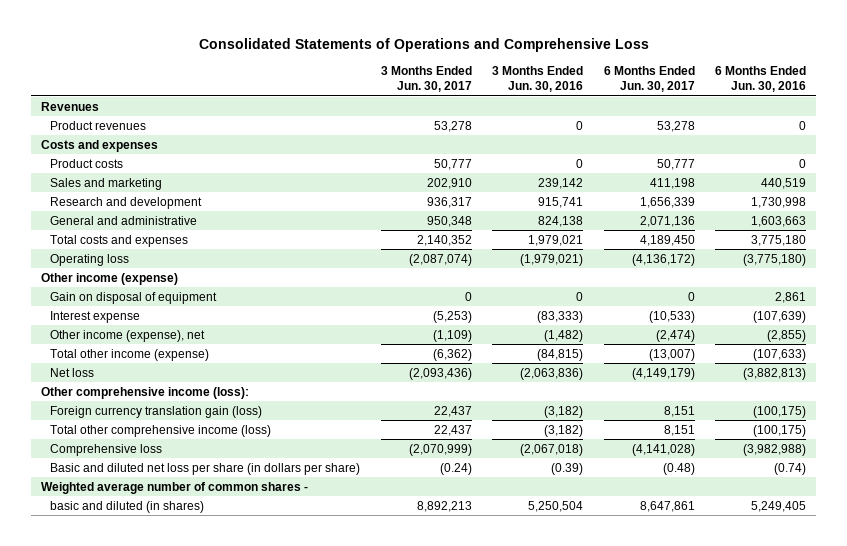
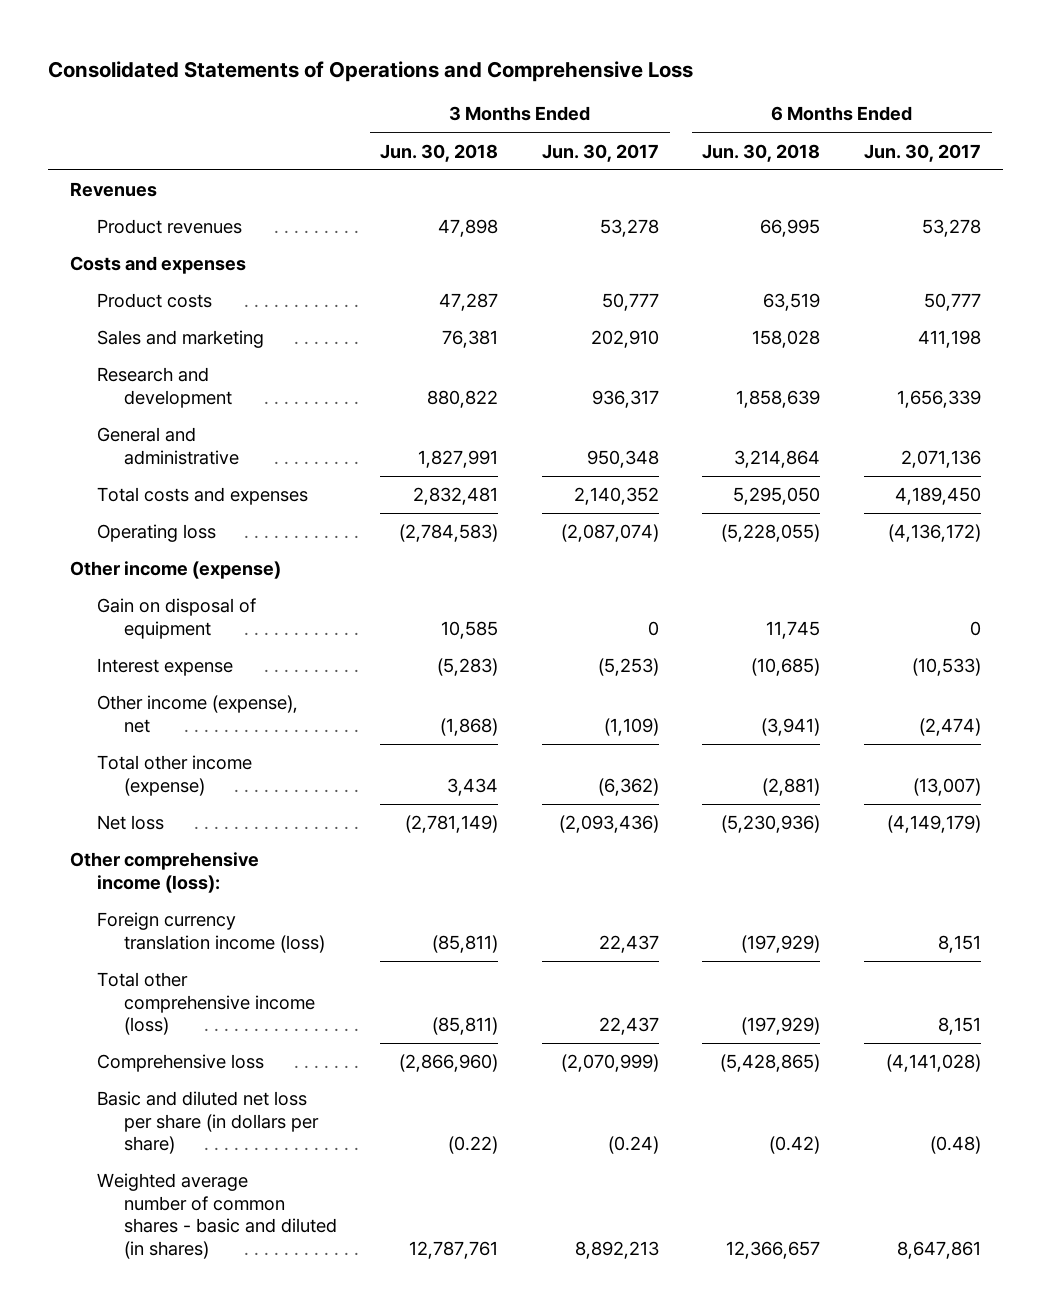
[492,66,584,93] 3 Months Ended Jun. 30, 2016 -> none
[715,66,807,93] 6 Months Ended Jun. 30, 2016 -> none
none -> [380,143,499,162] Jun. 30, 2018
none -> [702,143,821,162] Jun. 30, 2018
[50,405,263,418] Foreign currency translation gain (loss) -> [97,912,325,953] Foreign currency translation income (loss)
[41,481,309,494] Weighted average number of common shares - -> none
[50,500,205,513] basic and diluted (in shares) -> [97,1173,337,1259] Weighted average number of common shares - basic and diluted (in shares)

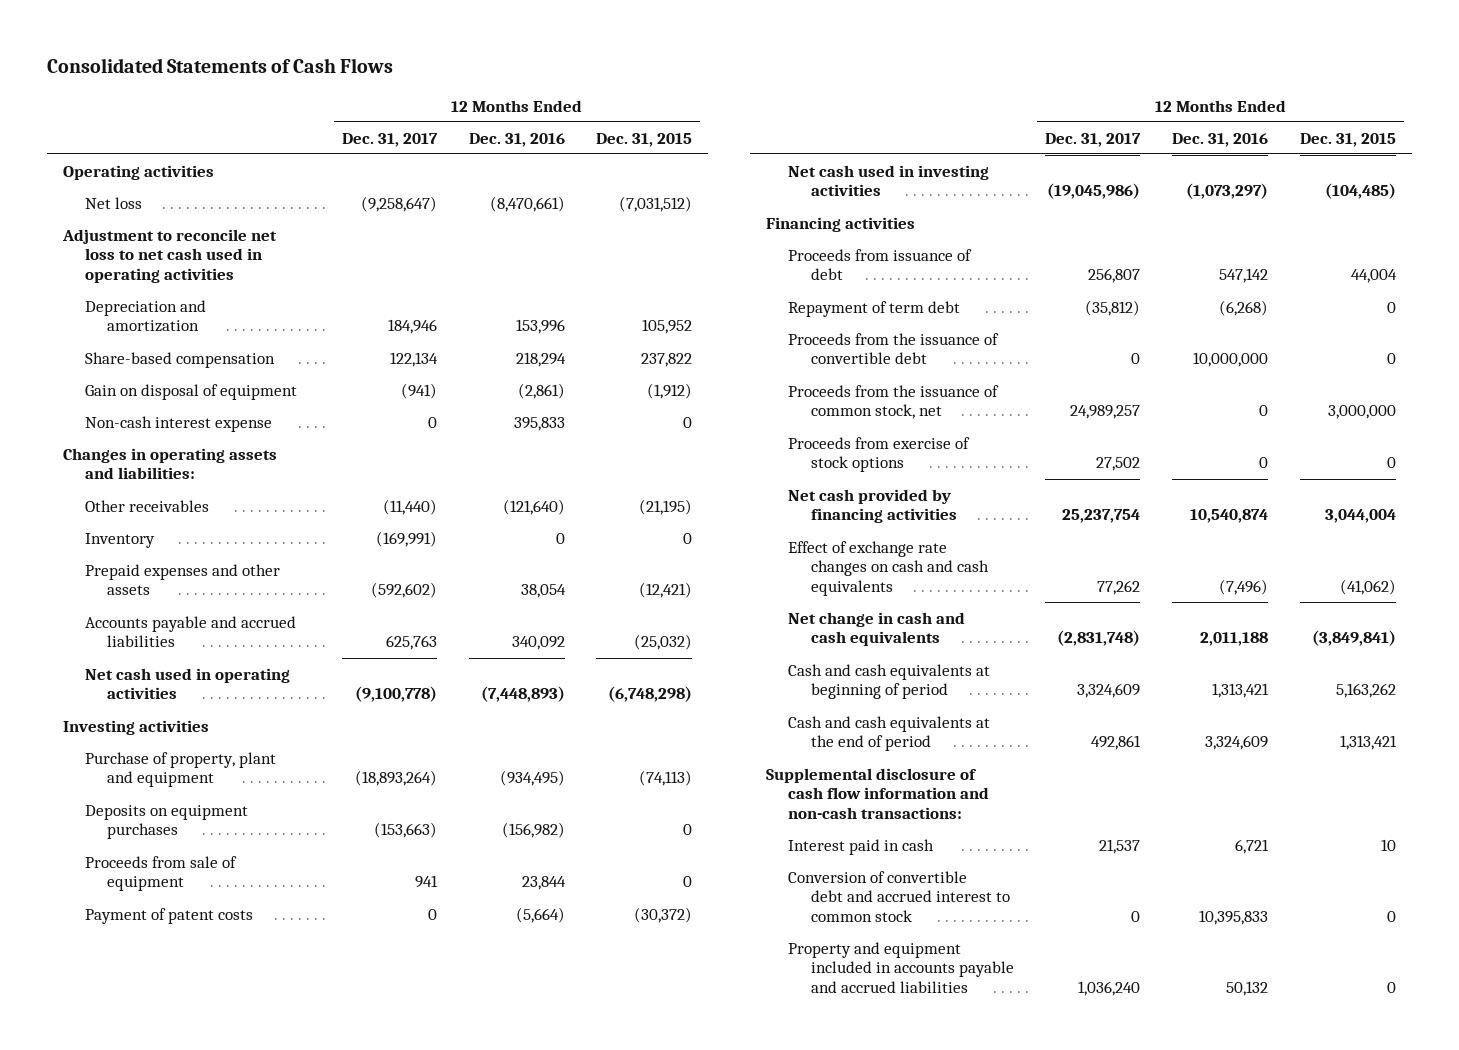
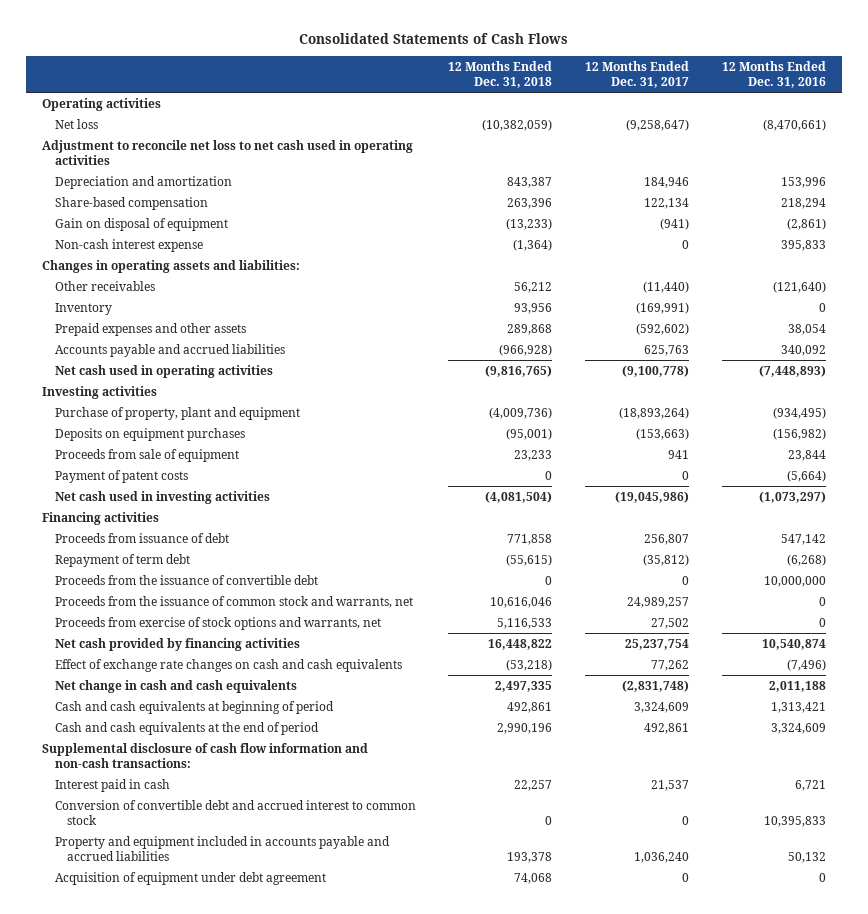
[596,132,693,147] Dec. 31, 2015 -> none
none -> [448,60,553,89] 12 Months Ended Dec. 31, 2018
[788,384,1000,420] Proceeds from the issuance of common stock, net -> [54,595,413,608] Proceeds from the issuance of common stock and warrants, net
[788,436,971,473] Proceeds from exercise of stock options -> [54,616,381,630] Proceeds from exercise of stock options and warrants, net
none -> [54,871,326,885] Acquisition of equipment under debt agreement

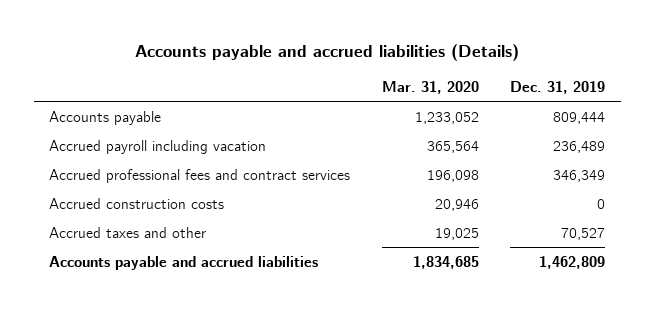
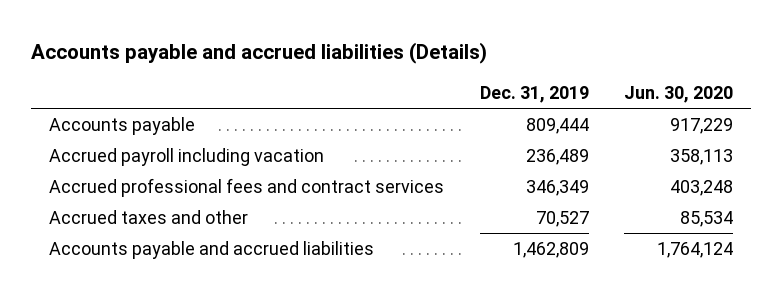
[381,80,479,94] Mar. 31, 2020 -> none
none -> [624,86,734,104] Jun. 30, 2020
[49,197,225,209] Accrued construction costs -> none

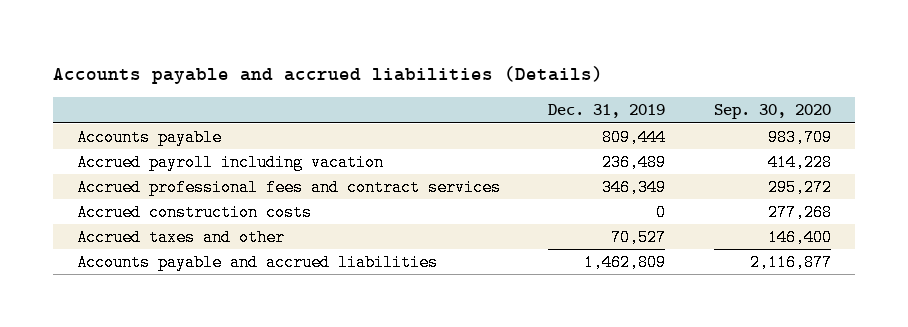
[624,86,734,104] Jun. 30, 2020 -> none
none -> [713,104,831,120] Sep. 30, 2020
none -> [76,203,312,221] Accrued construction costs

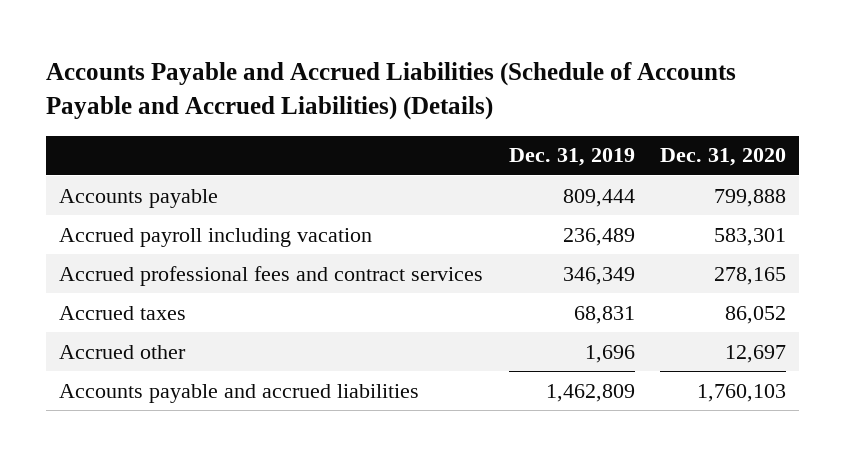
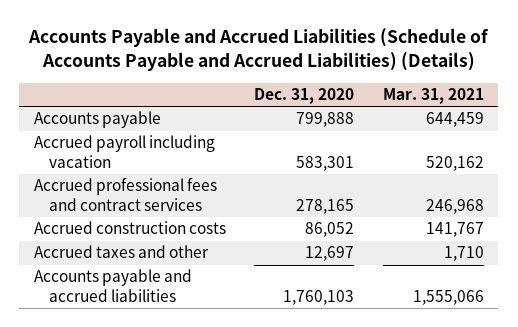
[508,148,635,167] Dec. 31, 2019 -> none
none -> [382,87,484,104] Mar. 31, 2021
[59,305,187,320] Accrued taxes -> [33,221,226,235] Accrued construction costs
[59,344,187,359] Accrued other -> [33,245,209,259] Accrued taxes and other

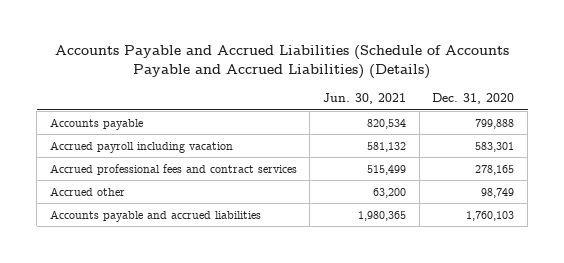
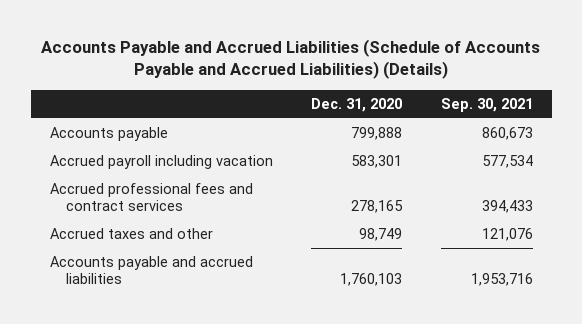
[323,93,407,105] Jun. 30, 2021 -> none
none -> [440,97,533,112] Sep. 30, 2021
[49,186,125,196] Accrued other -> [49,228,213,240] Accrued taxes and other

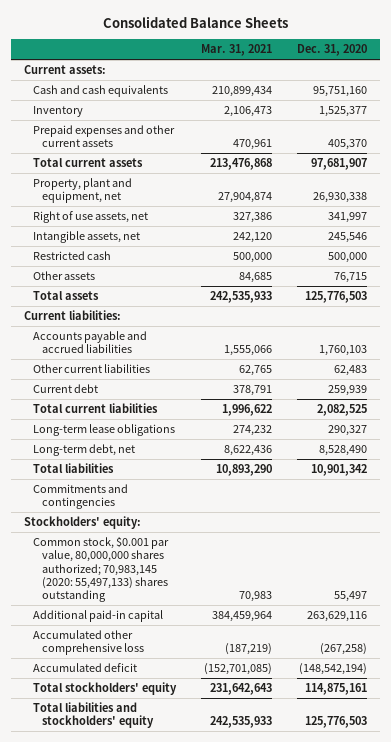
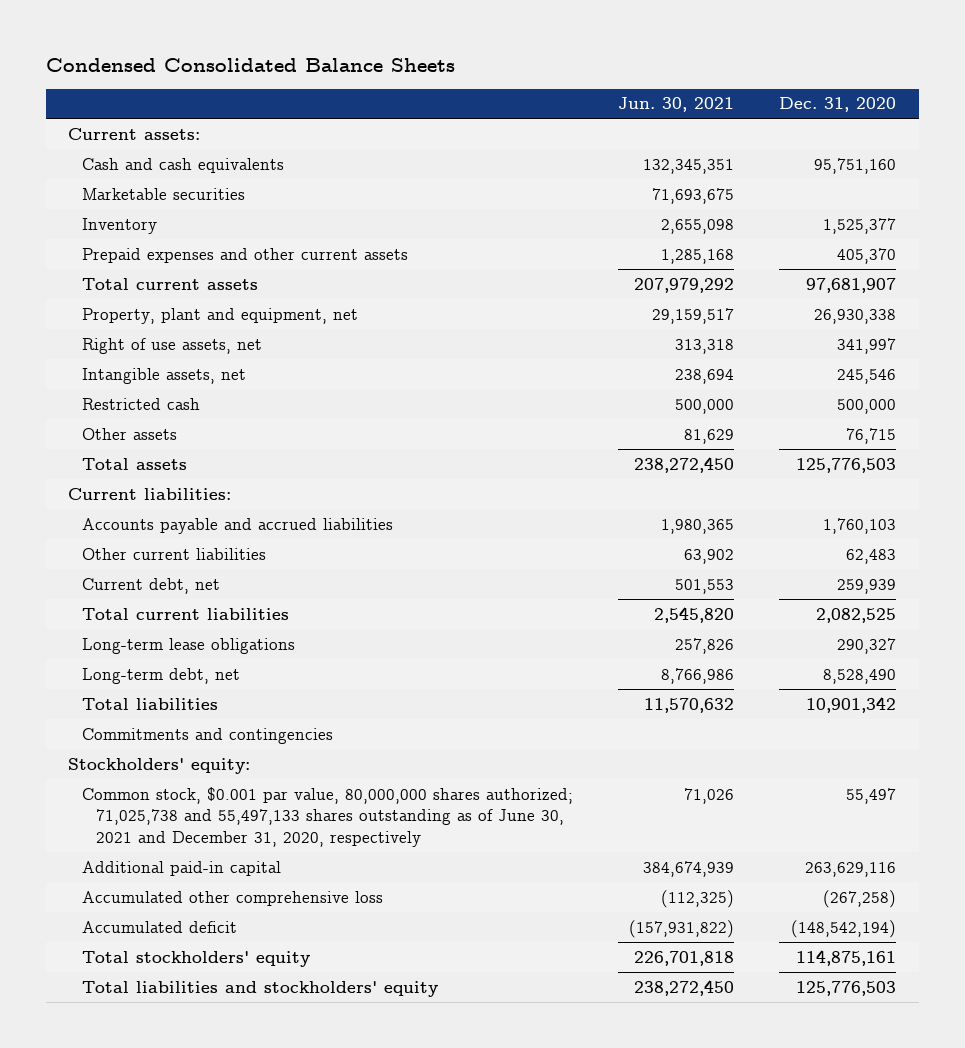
[102,16,288,29] Consolidated Balance Sheets -> [45,57,455,72] Condensed Consolidated Balance Sheets
[201,44,273,57] Mar. 31, 2021 -> none
none -> [618,97,735,113] Jun. 30, 2021
none -> [82,187,246,200] Marketable securities
[32,384,98,394] Current debt -> [82,577,221,594] Current debt, net
[32,536,169,603] Common stock, $0.001 par value, 80,000,000 shares authorized; 70,983,145 (2020: 55,497,133) shares outstanding -> [82,786,574,848] Common stock, $0.001 par value, 80,000,000 shares authorized; 71,025,738 and 55,497,133 shares outstanding as of June 30, 2021 and December 31, 2020, respectively

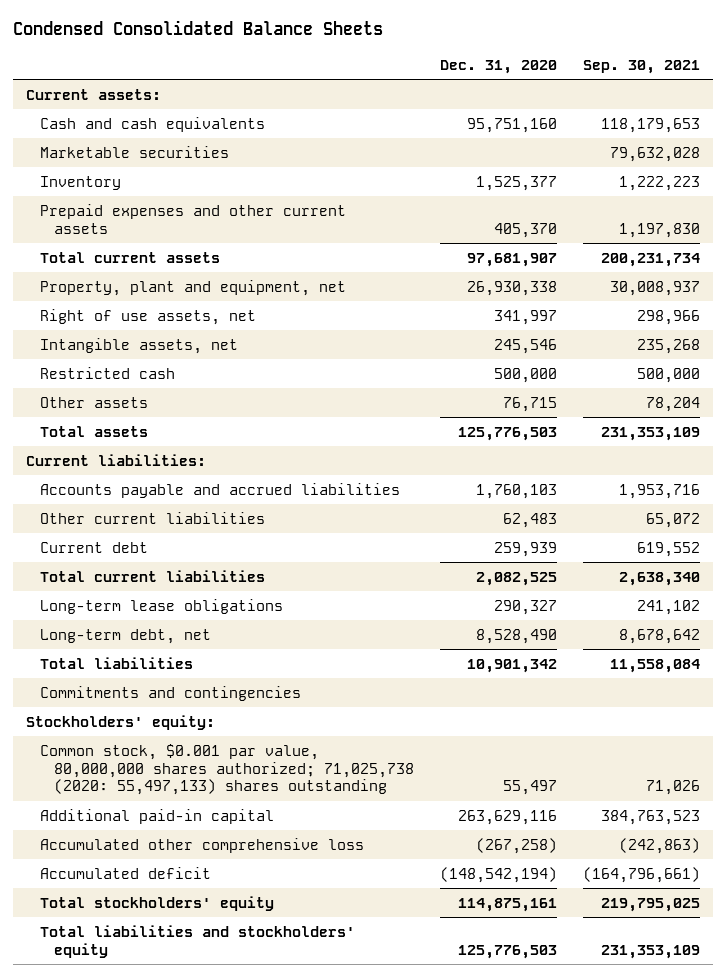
[618,97,735,113] Jun. 30, 2021 -> none
none -> [583,59,701,74] Sep. 30, 2021
[82,577,221,594] Current debt, net -> [39,541,148,553] Current debt
[82,786,574,848] Common stock, $0.001 par value, 80,000,000 shares authorized; 71,025,738 and 55,497,133 shares outstanding as of June 30, 2021 and December 31, 2020, respectively -> [39,743,415,796] Common stock, $0.001 par value, 80,000,000 shares authorized; 71,025,738 (2020: 55,497,133) shares outstanding

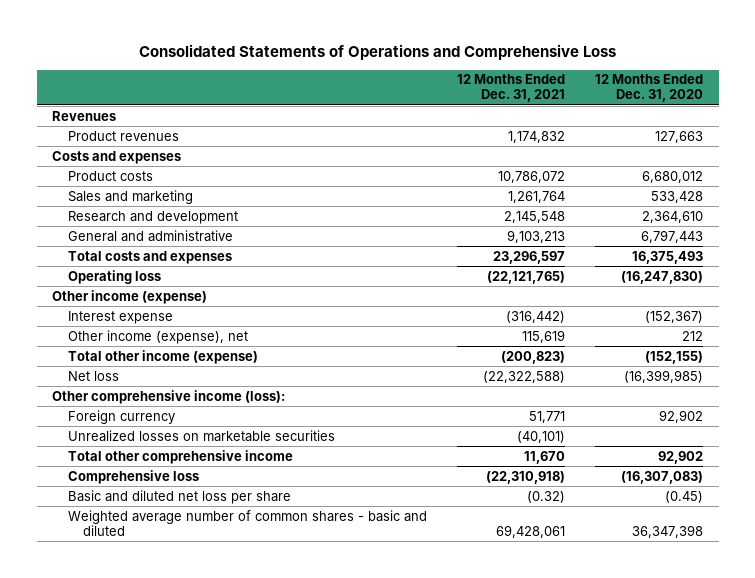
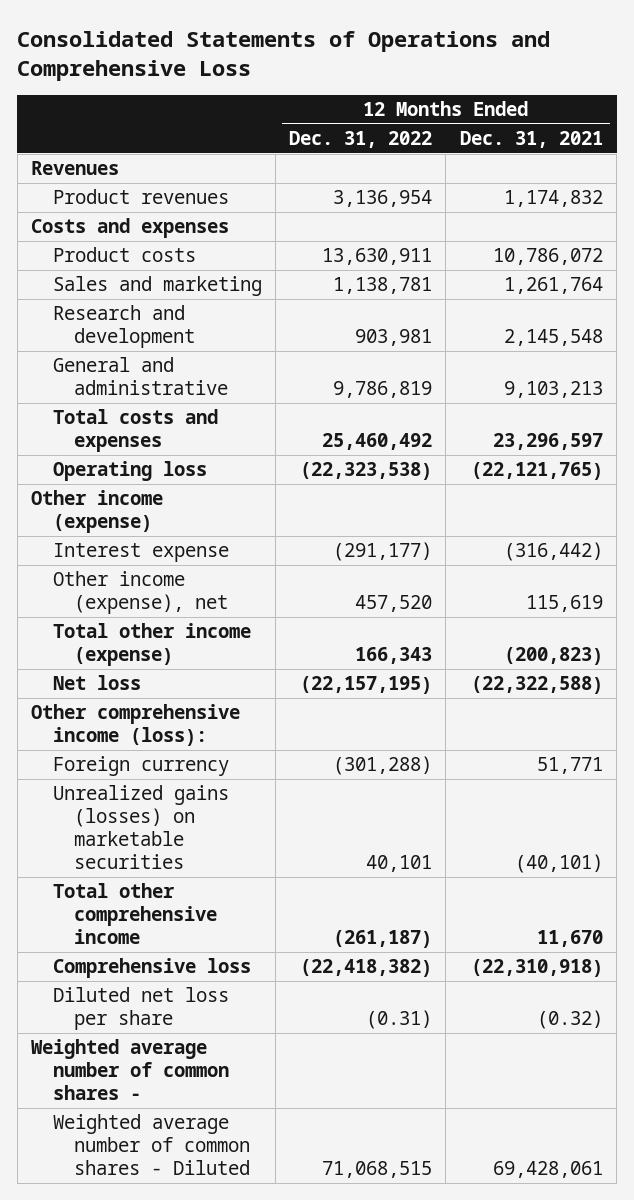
[595,74,704,103] 12 Months Ended Dec. 31, 2020 -> none
none -> [289,131,433,149] Dec. 31, 2022
[67,429,335,442] Unrealized losses on marketable securities -> [52,785,229,869] Unrealized gains (losses) on marketable securities
[67,489,291,504] Basic and diluted net loss per share -> [52,987,229,1031] Diluted net loss per share
none -> [31,1039,229,1101] Weighted average number of common shares -
[67,509,427,536] Weighted average number of common shares - basic and diluted -> [52,1114,251,1176] Weighted average number of common shares - Diluted

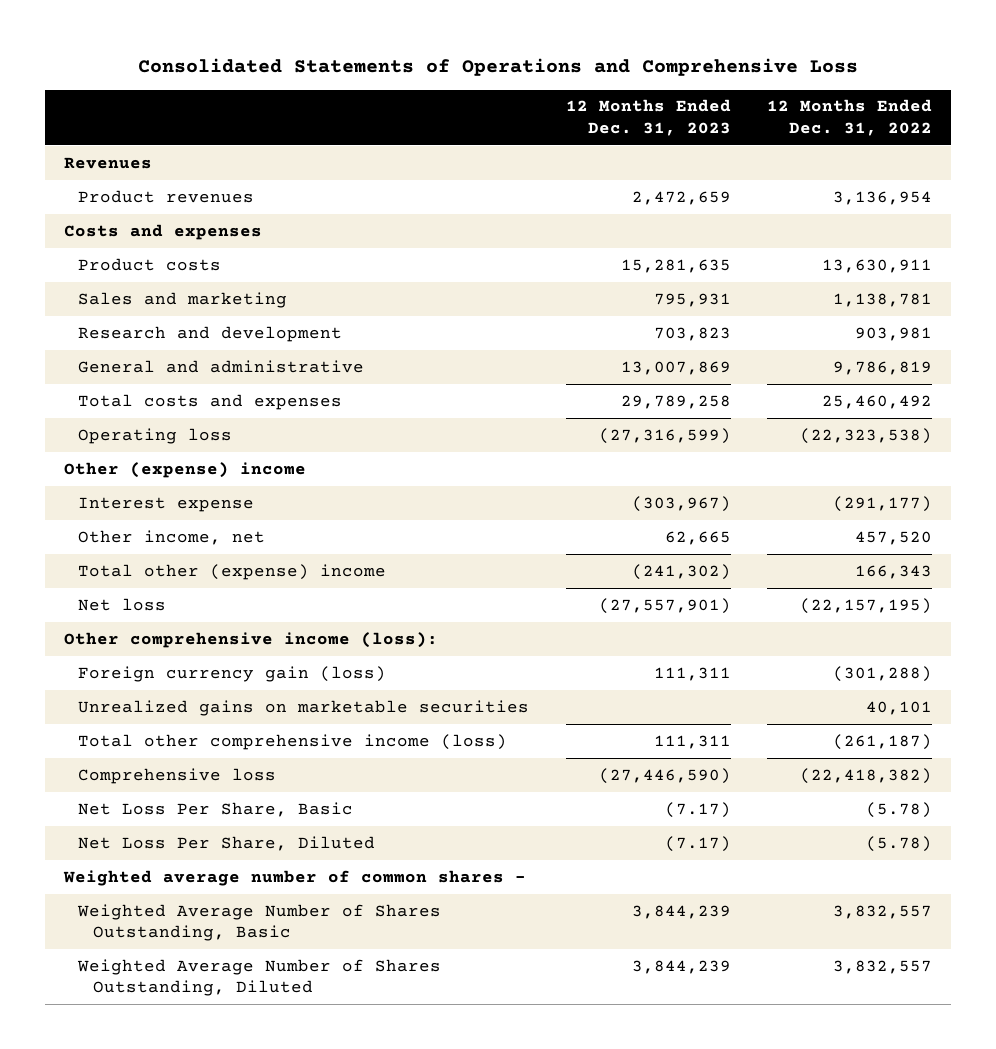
[459,131,603,149] Dec. 31, 2021 -> none
none -> [565,99,731,136] 12 Months Ended Dec. 31, 2023
[31,490,164,534] Other income (expense) -> [63,461,306,478] Other (expense) income
[52,571,229,615] Other income (expense), net -> [78,529,266,545] Other income, net
[52,623,251,667] Total other income (expense) -> [78,563,387,580] Total other (expense) income
[52,756,229,777] Foreign currency -> [78,665,387,682] Foreign currency gain (loss)
[52,785,229,869] Unrealized gains (losses) on marketable securities -> [78,699,530,716] Unrealized gains on marketable securities
[52,883,218,945] Total other comprehensive income -> [78,733,508,750] Total other comprehensive income (loss)
none -> [78,801,354,817] Net Loss Per Share, Basic
[52,987,229,1031] Diluted net loss per share -> [78,835,376,851] Net Loss Per Share, Diluted
[366,1010,433,1030] (0.31) -> [866,835,933,852] (5.78)
none -> [77,903,442,942] Weighted Average Number of Shares Outstanding, Basic
[52,1114,251,1176] Weighted average number of common shares - Diluted -> [77,958,442,997] Weighted Average Number of Shares Outstanding, Diluted
[322,1161,433,1179] 71,068,515 -> [833,959,933,974] 3,832,557

